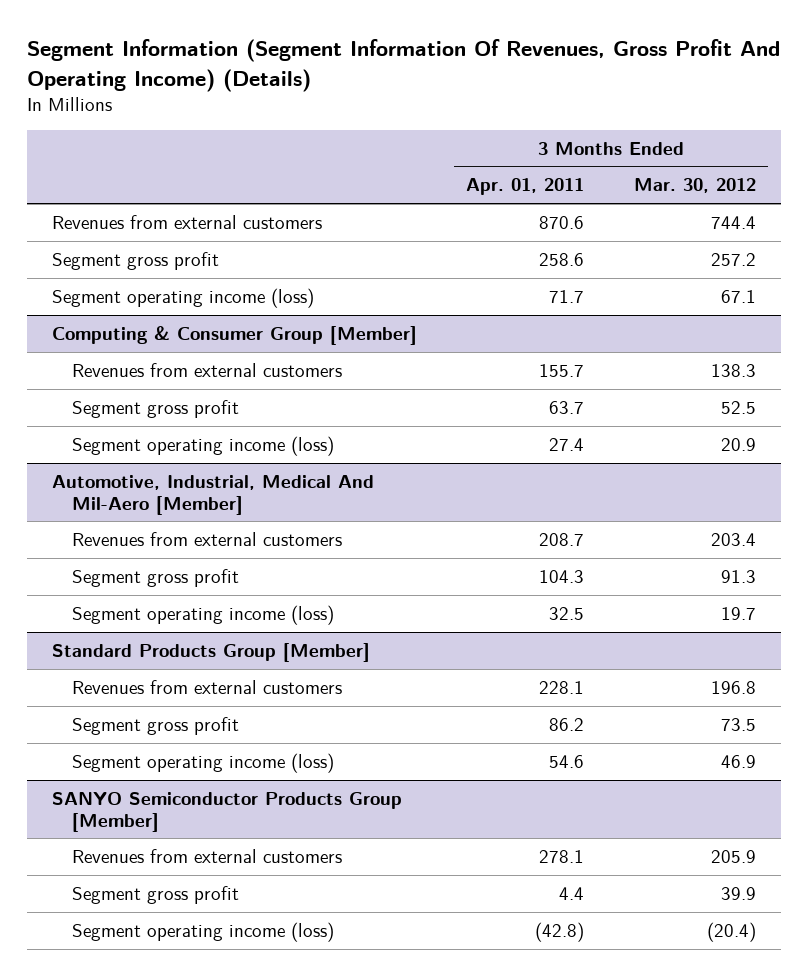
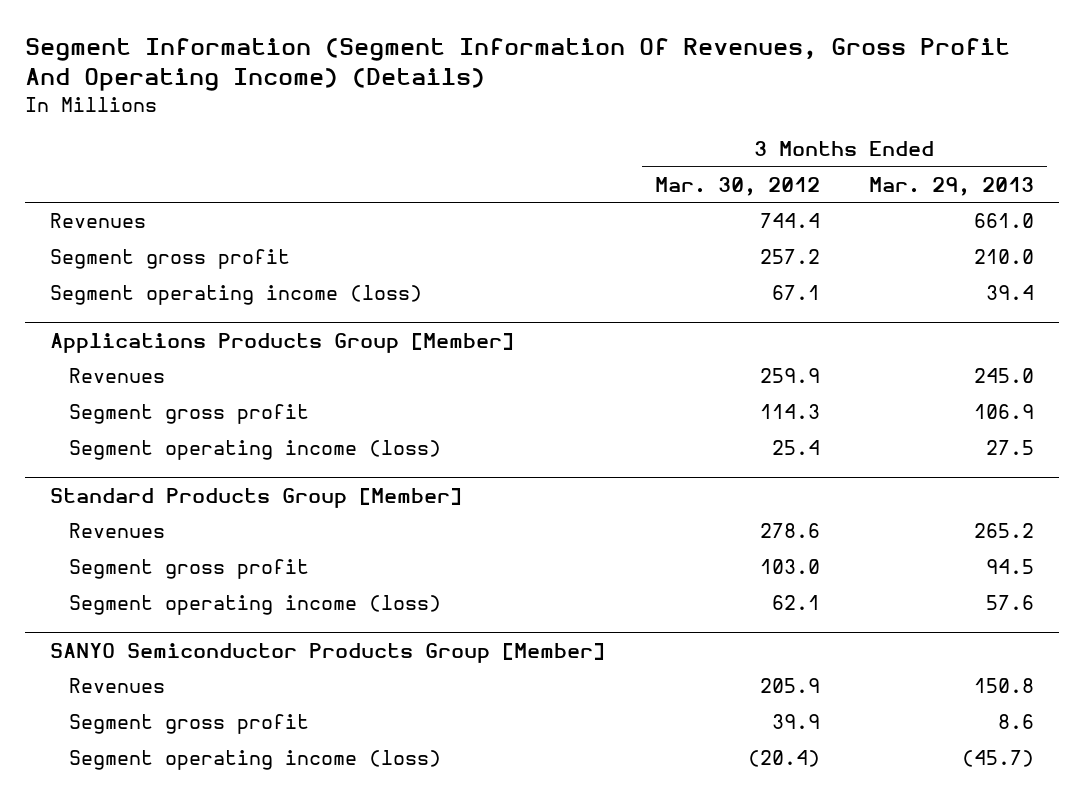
[466,178,585,196] Apr. 01, 2011 -> none
none -> [869,176,1035,196] Mar. 29, 2013
[51,214,322,229] Revenues from external customers -> [49,213,146,229] Revenues
[51,325,417,345] Computing & Consumer Group [Member] -> none
[51,474,374,515] Automotive, Industrial, Medical And Mil-Aero [Member] -> none
[72,531,343,546] Revenues from external customers -> none
[72,568,240,587] Segment gross profit -> none
[72,604,335,625] Segment operating income (loss) -> none
none -> [49,333,514,354] Applications Products Group [Member]
[72,362,343,377] Revenues from external customers -> [69,368,166,384] Revenues
[710,363,756,377] 138.3 -> [759,368,820,384] 259.9
[720,400,756,414] 52.5 -> [759,404,820,420] 114.3
[720,437,756,451] 20.9 -> [771,440,820,456] 25.4
[72,679,343,694] Revenues from external customers -> [69,523,166,539] Revenues
[710,680,756,694] 196.8 -> [759,523,820,539] 278.6
[720,717,756,731] 73.5 -> [759,559,820,575] 103.0
[720,754,756,768] 46.9 -> [771,595,820,611] 62.1
[72,848,343,863] Revenues from external customers -> [69,678,166,694] Revenues

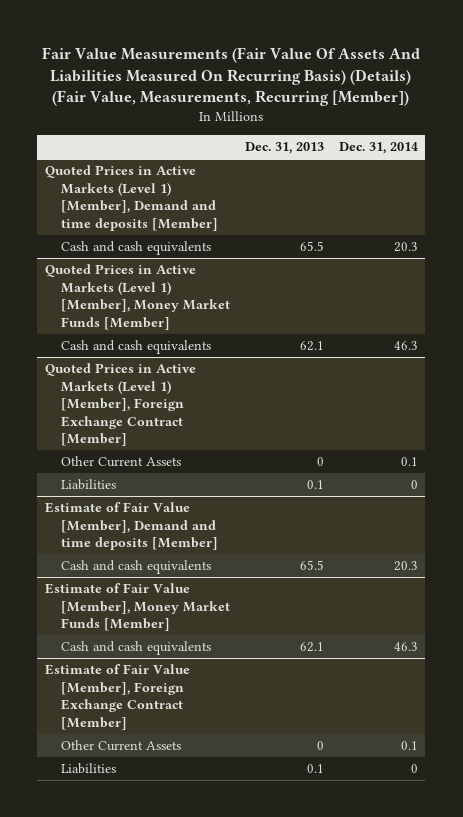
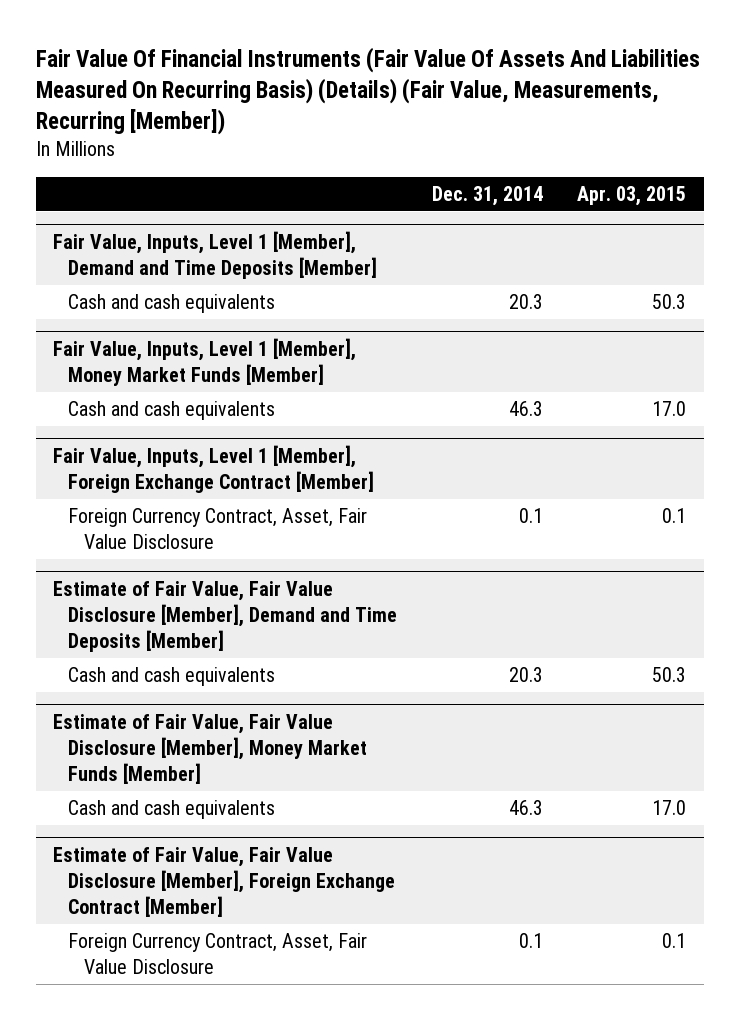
[42,47,421,107] Fair Value Measurements (Fair Value Of Assets And Liabilities Measured On Recurring Basis) (Details) (Fair Value, Measurements, Recurring [Member]) -> [35,47,700,136] Fair Value Of Financial Instruments (Fair Value Of Assets And Liabilities Measured On Recurring Basis) (Details) (Fair Value, Measurements, Recurring [Member])
[245,142,325,155] Dec. 31, 2013 -> none
none -> [577,185,687,206] Apr. 03, 2015
[44,165,219,231] Quoted Prices in Active Markets (Level 1) [Member], Demand and time deposits [Member] -> none
none -> [53,231,378,279] Fair Value, Inputs, Level 1 [Member], Demand and Time Deposits [Member]
[44,264,231,330] Quoted Prices in Active Markets (Level 1) [Member], Money Market Funds [Member] -> none
none -> [53,338,357,386] Fair Value, Inputs, Level 1 [Member], Money Market Funds [Member]
[44,363,196,446] Quoted Prices in Active Markets (Level 1) [Member], Foreign Exchange Contract [Member] -> none
[61,479,117,491] Liabilities -> none
none -> [53,445,375,493] Fair Value, Inputs, Level 1 [Member], Foreign Exchange Contract [Member]
[61,456,182,468] Other Current Assets -> [68,508,368,549] Foreign Currency Contract, Asset, Fair Value Disclosure
[44,502,219,551] Estimate of Fair Value [Member], Demand and time deposits [Member] -> [53,581,398,652] Estimate of Fair Value, Fair Value Disclosure [Member], Demand and Time Deposits [Member]
[44,583,231,632] Estimate of Fair Value [Member], Money Market Funds [Member] -> [53,714,368,784] Estimate of Fair Value, Fair Value Disclosure [Member], Money Market Funds [Member]
[61,763,117,775] Liabilities -> none
[44,664,190,730] Estimate of Fair Value [Member], Foreign Exchange Contract [Member] -> [53,847,396,917] Estimate of Fair Value, Fair Value Disclosure [Member], Foreign Exchange Contract [Member]
[61,740,182,752] Other Current Assets -> [68,933,368,974] Foreign Currency Contract, Asset, Fair Value Disclosure

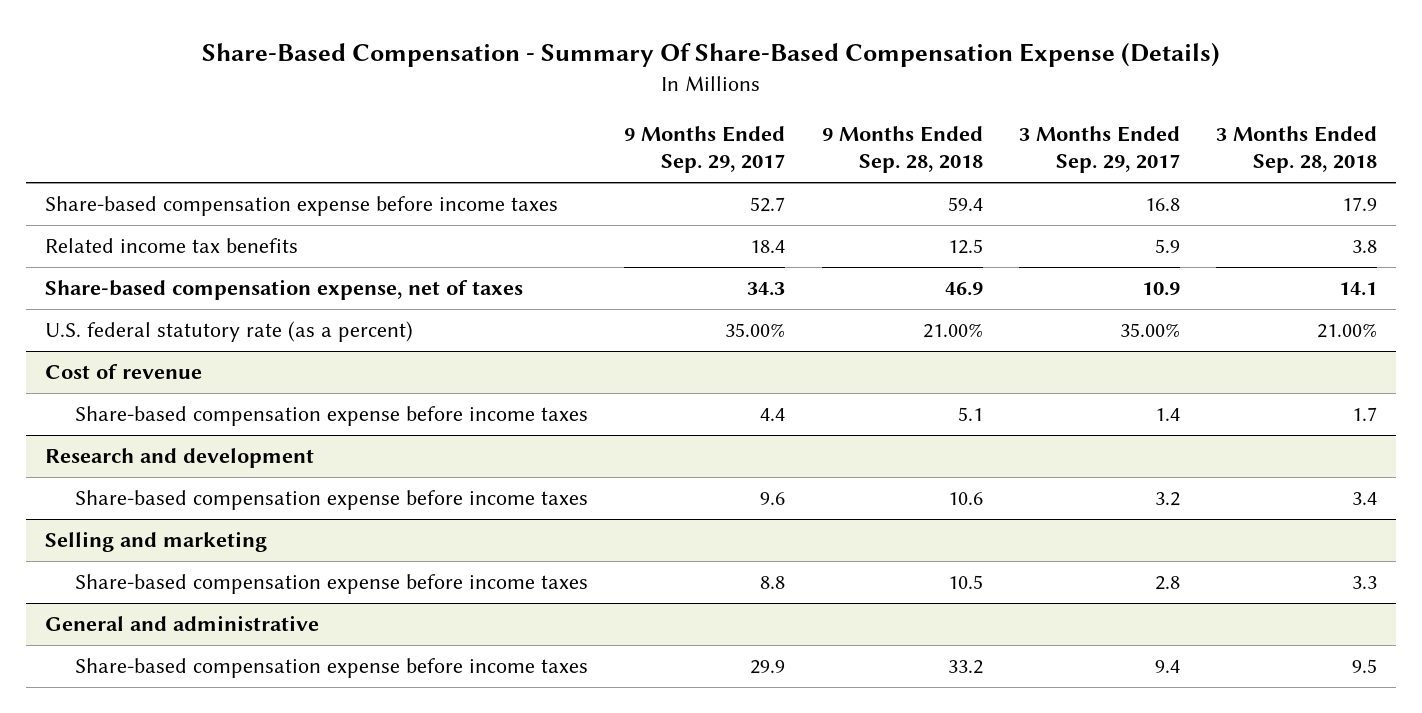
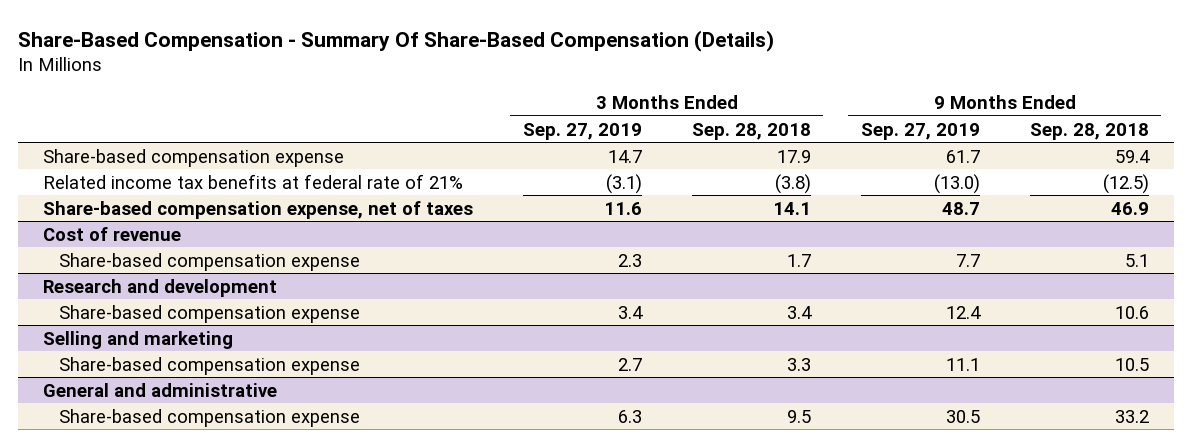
[202,41,1221,67] Share-Based Compensation - Summary Of Share-Based Compensation Expense (Details) -> [18,29,775,52] Share-Based Compensation - Summary Of Share-Based Compensation (Details)
[624,125,786,174] 9 Months Ended Sep. 29, 2017 -> none
[1019,125,1181,174] 3 Months Ended Sep. 29, 2017 -> none
none -> [522,122,642,140] Sep. 27, 2019
none -> [860,122,980,140] Sep. 27, 2019
[44,196,558,217] Share-based compensation expense before income taxes -> [43,148,345,167] Share-based compensation expense
[44,238,298,254] Related income tax benefits -> [43,173,464,189] Related income tax benefits at federal rate of 21%
[947,239,983,255] 12.5 -> [1102,173,1149,194] (12.5)
[1352,240,1378,254] 3.8 -> [774,173,811,194] (3.8)
[44,321,413,343] U.S. federal statutory rate (as a percent) -> none
[74,406,588,427] Share-based compensation expense before income taxes -> [58,252,360,271] Share-based compensation expense
[74,490,588,511] Share-based compensation expense before income taxes -> [58,304,360,323] Share-based compensation expense
[74,574,588,595] Share-based compensation expense before income taxes -> [58,356,360,375] Share-based compensation expense
[74,658,588,679] Share-based compensation expense before income taxes -> [58,408,360,427] Share-based compensation expense

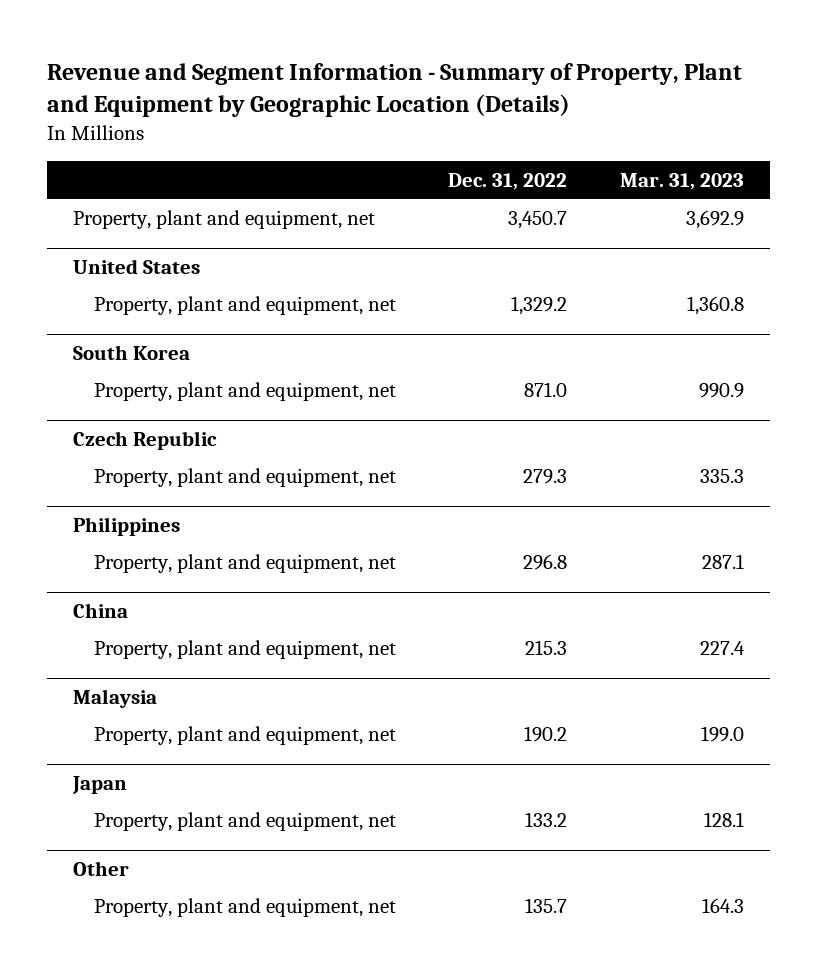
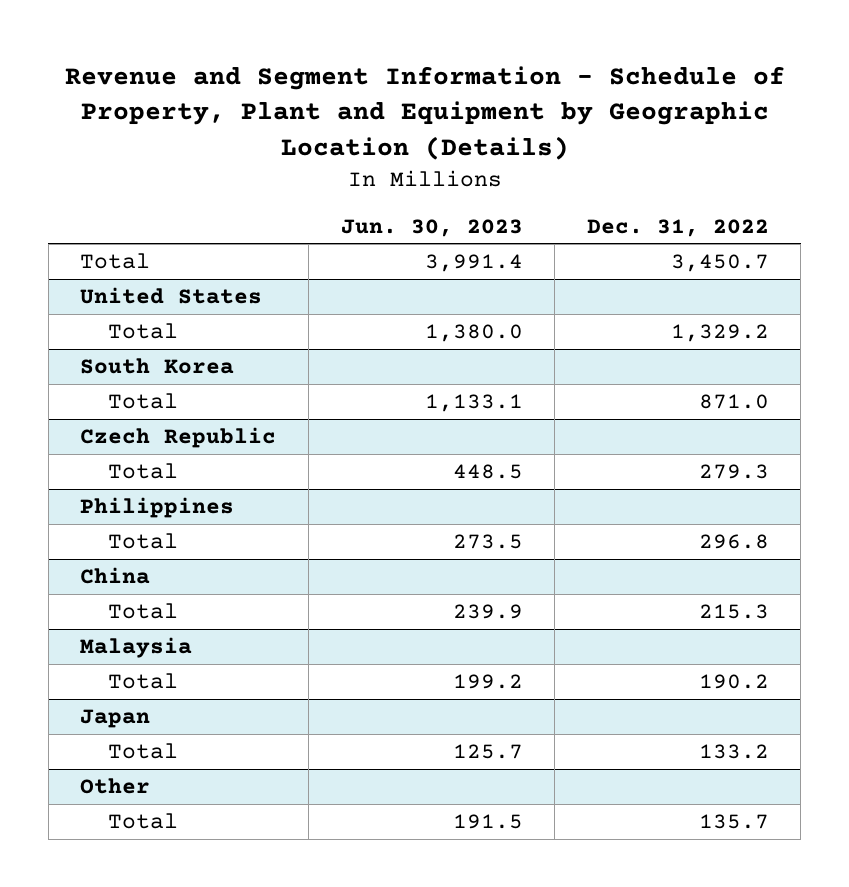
[47,62,743,118] Revenue and Segment Information - Summary of Property, Plant and Equipment by Geographic Location (Details) -> [64,65,785,161] Revenue and Segment Information - Schedule of Property, Plant and Equipment by Geographic Location (Details)
[619,172,744,190] Mar. 31, 2023 -> none
none -> [340,218,523,237] Jun. 30, 2023
[73,209,376,229] Property, plant and equipment, net -> [80,252,151,269] Total
[94,295,397,315] Property, plant and equipment, net -> [108,322,179,339] Total
[94,381,397,401] Property, plant and equipment, net -> [108,392,179,409] Total
[94,467,397,487] Property, plant and equipment, net -> [108,462,179,479] Total
[94,553,397,573] Property, plant and equipment, net -> [108,532,179,549] Total
[94,639,397,659] Property, plant and equipment, net -> [108,602,179,619] Total
[94,725,397,745] Property, plant and equipment, net -> [108,672,179,689] Total
[94,811,397,831] Property, plant and equipment, net -> [108,742,179,759] Total
[94,897,397,917] Property, plant and equipment, net -> [108,812,179,829] Total

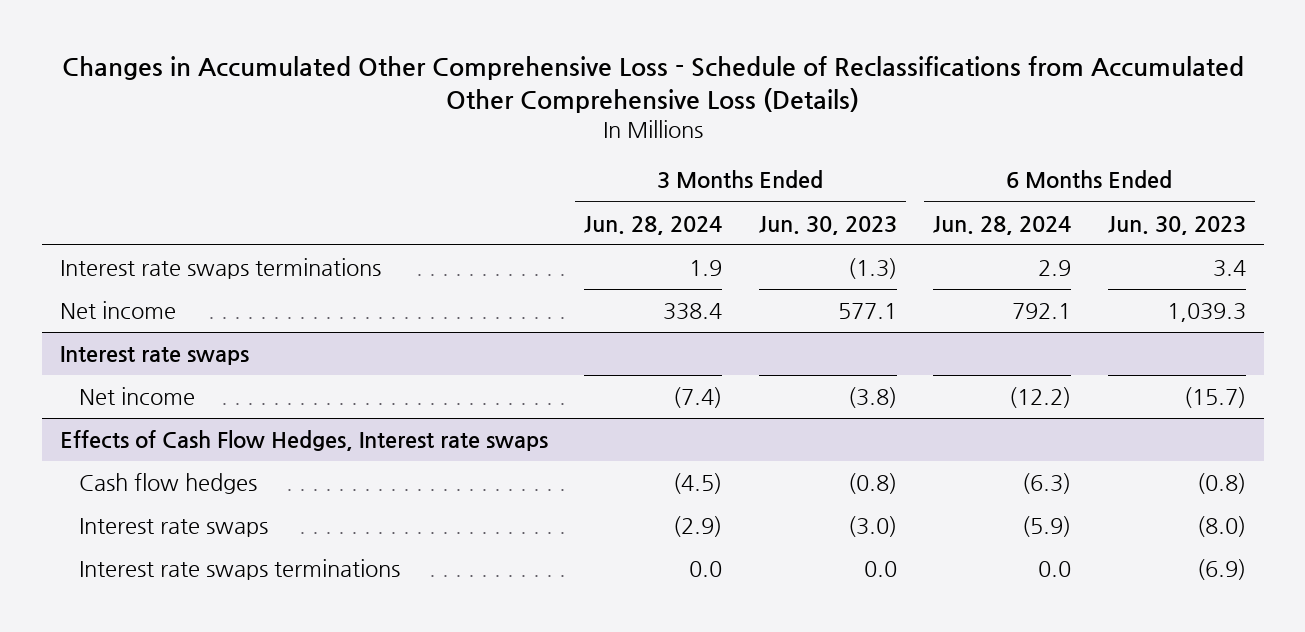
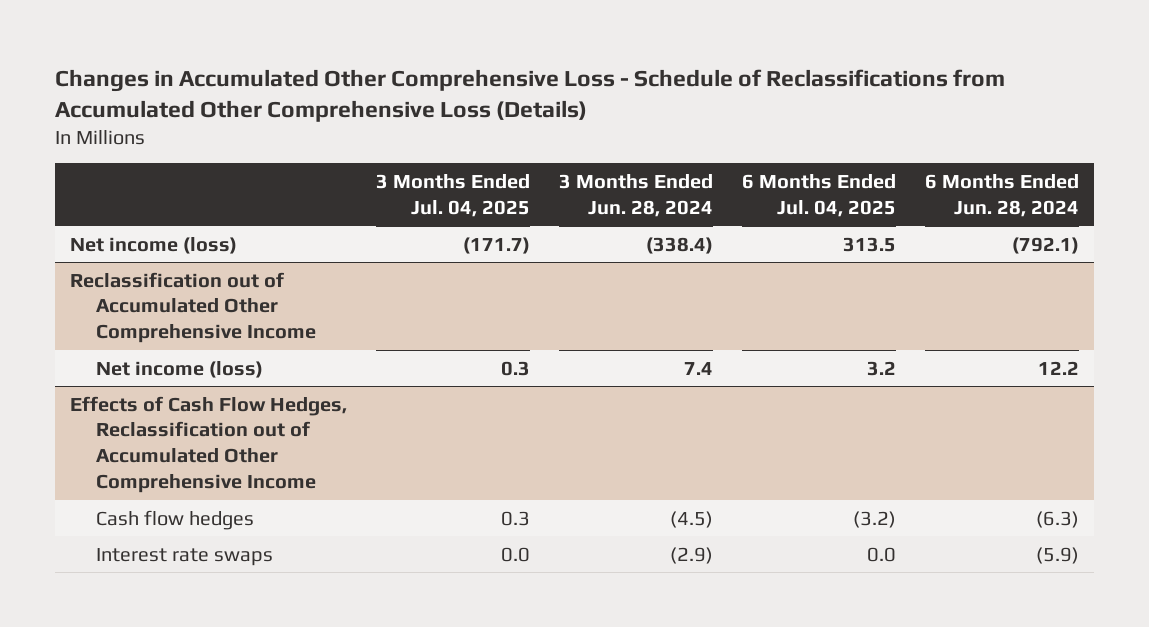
[758,215,897,235] Jun. 30, 2023 -> none
[1107,215,1246,235] Jun. 30, 2023 -> none
none -> [375,174,530,217] 3 Months Ended Jul. 04, 2025
none -> [742,174,897,217] 6 Months Ended Jul. 04, 2025
[59,258,381,280] Interest rate swaps terminations -> none
[59,430,548,452] Effects of Cash Flow Hedges, Interest rate swaps -> none
[59,301,176,320] Net income -> [69,236,237,254] Net income (loss)
[663,303,723,321] 338.4 -> [645,236,713,254] (338.4)
[1012,303,1072,320] 792.1 -> [1012,236,1080,254] (792.1)
[59,346,249,366] Interest rate swaps -> [69,271,317,344] Reclassification out of Accumulated Other Comprehensive Income
[78,387,195,406] Net income -> [96,360,264,378] Net income (loss)
[673,387,723,409] (7.4) -> [683,361,713,375] 7.4
[1009,387,1072,409] (12.2) -> [1038,360,1080,375] 12.2
none -> [69,395,347,493] Effects of Cash Flow Hedges, Reclassification out of Accumulated Other Comprehensive Income
[78,559,400,581] Interest rate swaps terminations -> none

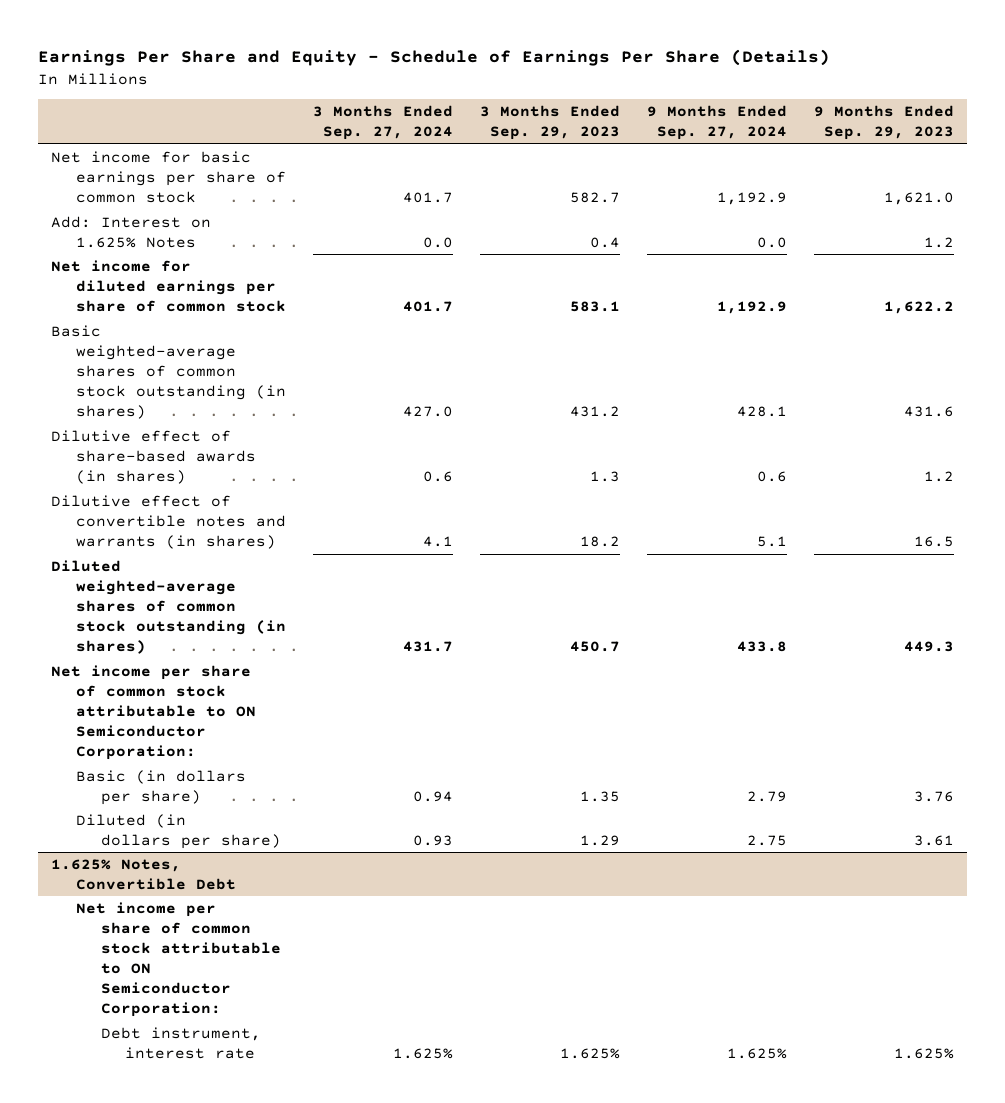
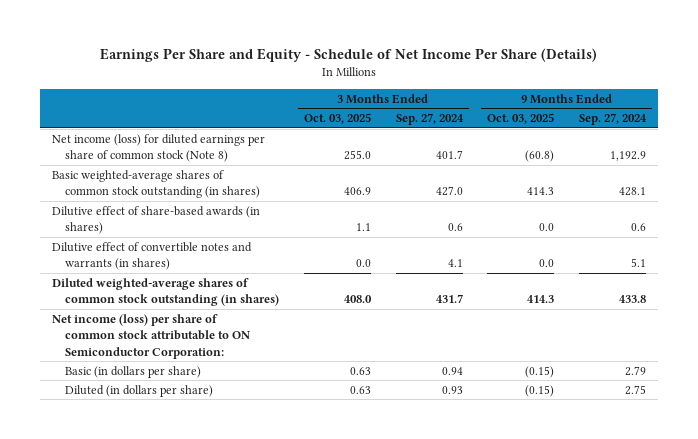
[37,49,830,67] Earnings Per Share and Equity - Schedule of Earnings Per Share (Details) -> [100,48,598,63] Earnings Per Share and Equity - Schedule of Net Income Per Share (Details)
[479,105,620,141] 3 Months Ended Sep. 29, 2023 -> none
[813,105,954,141] 9 Months Ended Sep. 29, 2023 -> none
none -> [304,113,372,125] Oct. 03, 2025
none -> [487,113,555,125] Oct. 03, 2025
[51,150,286,204] Net income for basic earnings per share of common stock -> none
[51,215,212,248] Add: Interest on 1.625% Notes -> none
[51,259,286,313] Net income for diluted earnings per share of common stock -> [51,133,265,163] Net income (loss) for diluted earnings per share of common stock (Note 8)
[51,664,256,761] Net income per share of common stock attributable to ON Semiconductor Corporation: -> [51,313,251,359] Net income (loss) per share of common stock attributable to ON Semiconductor Corporation:
[51,858,236,890] 1.625% Notes, Convertible Debt -> none
[75,901,281,1018] Net income per share of common stock attributable to ON Semiconductor Corporation: -> none
[100,1026,261,1059] Debt instrument, interest rate -> none

